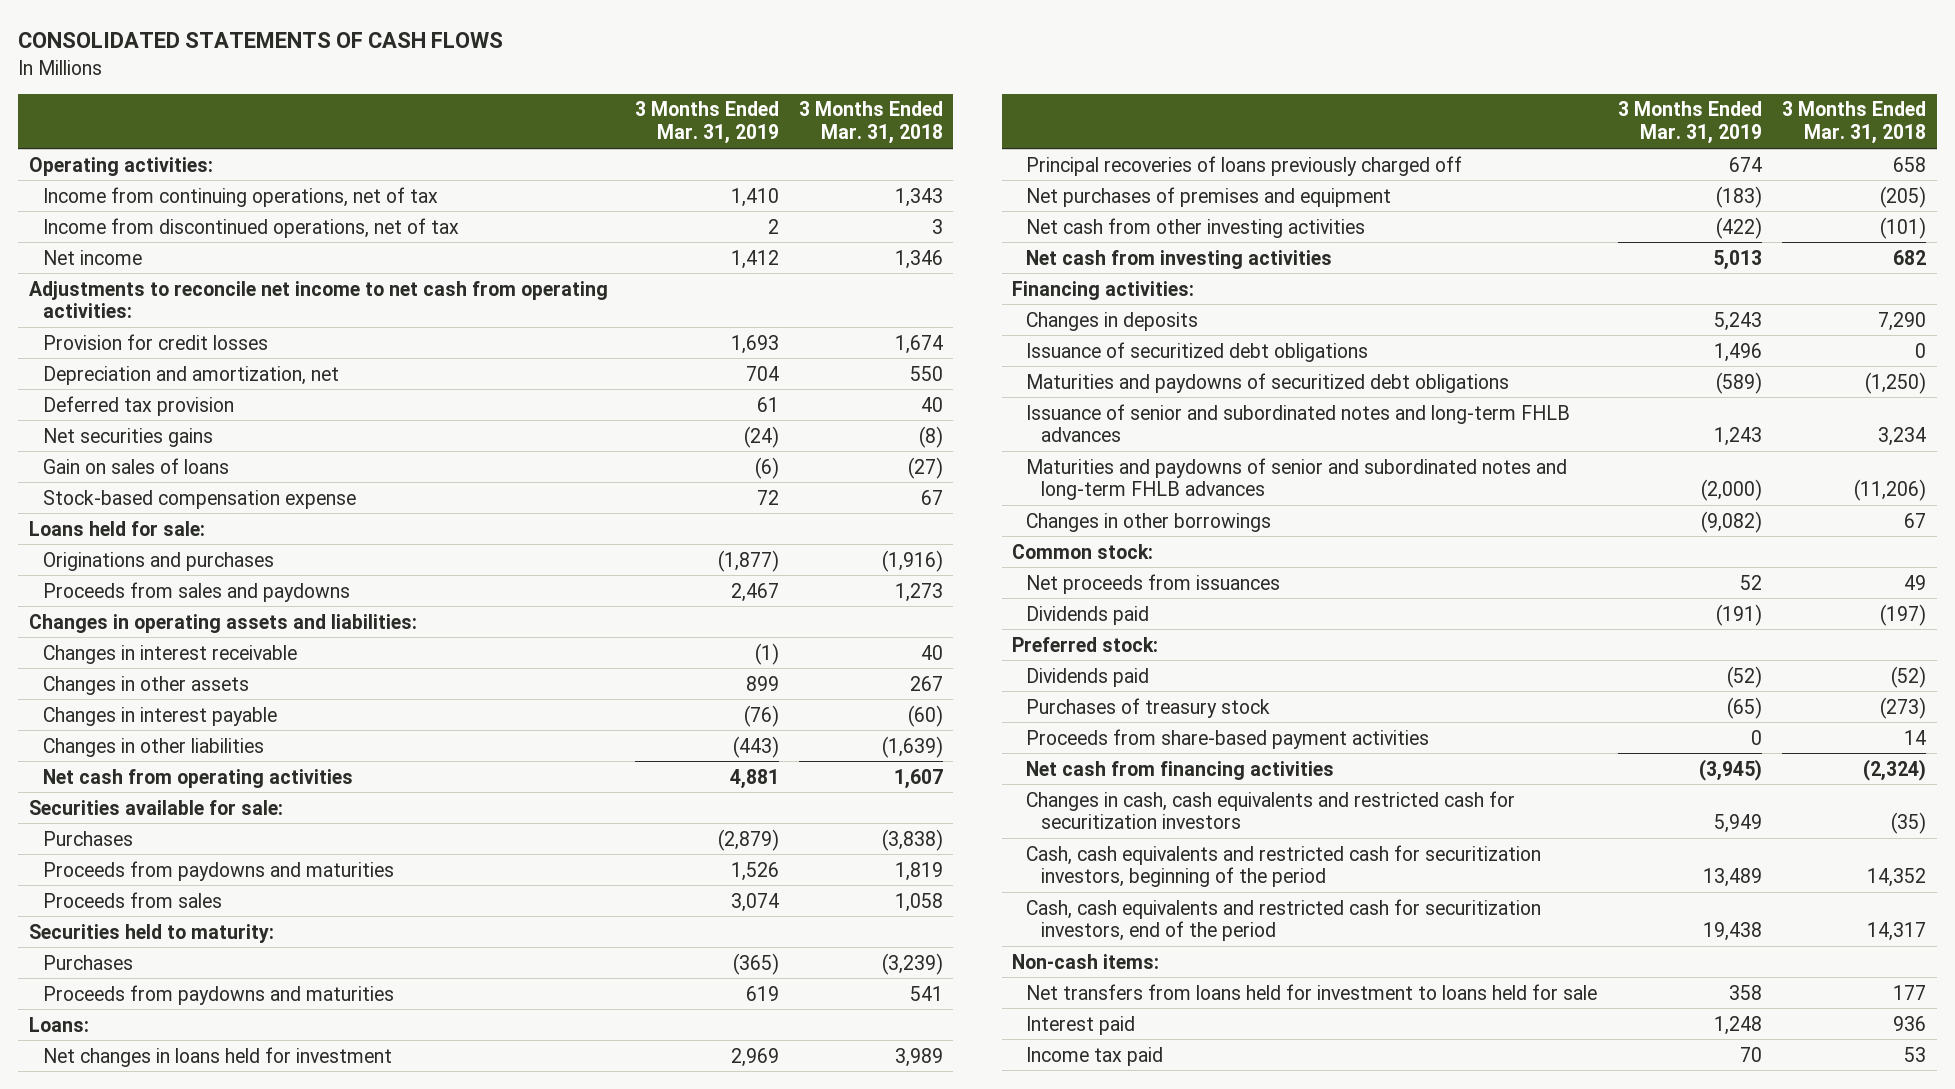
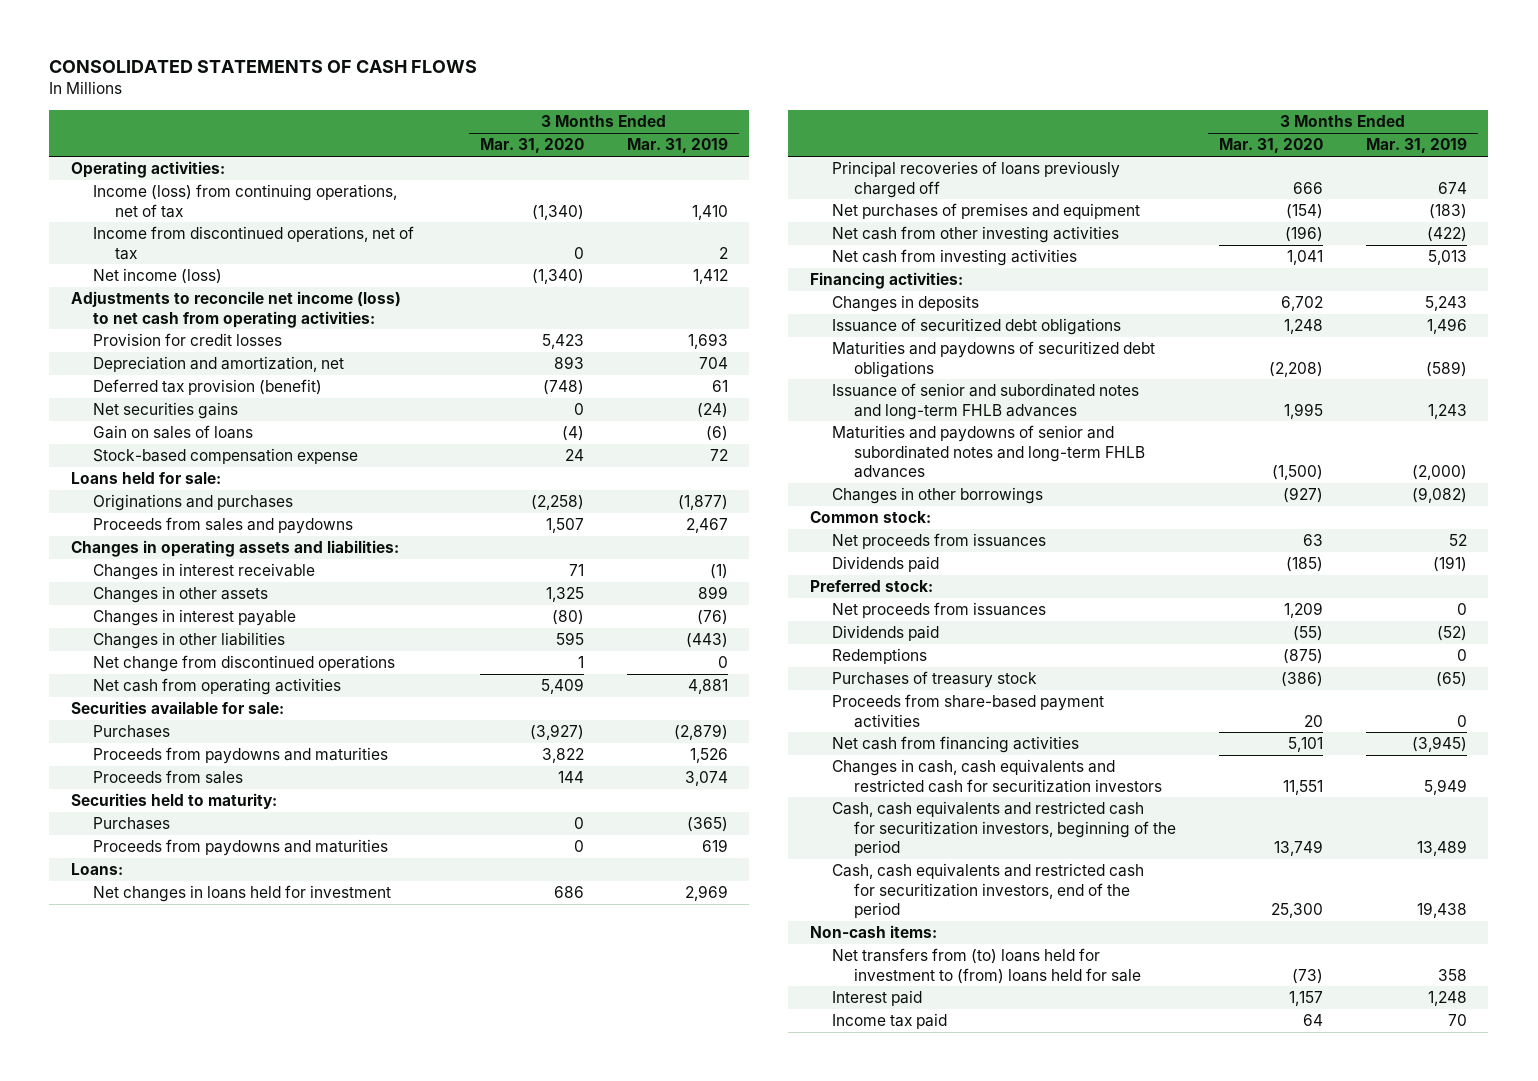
[799,101,944,145] 3 Months Ended Mar. 31, 2018 -> none
none -> [480,138,585,154] Mar. 31, 2020
[43,186,439,207] Income from continuing operations, net of tax -> [93,184,398,218] Income (loss) from continuing operations, net of tax
[43,249,143,265] Net income -> [93,268,223,285] Net income (loss)
[28,280,608,319] Adjustments to reconcile net income to net cash from operating activities: -> [70,291,401,328] Adjustments to reconcile net income (loss) to net cash from operating activities:
[43,395,235,416] Deferred tax provision -> [93,379,323,396] Deferred tax provision (benefit)
none -> [93,655,396,673] Net change from discontinued operations
none -> [831,602,1046,619] Net proceeds from issuances
none -> [831,648,927,665] Redemptions
[1026,983,1598,1000] Net transfers from loans held for investment to loans held for sale -> [831,948,1142,984] Net transfers from (to) loans held for investment to (from) loans held for sale

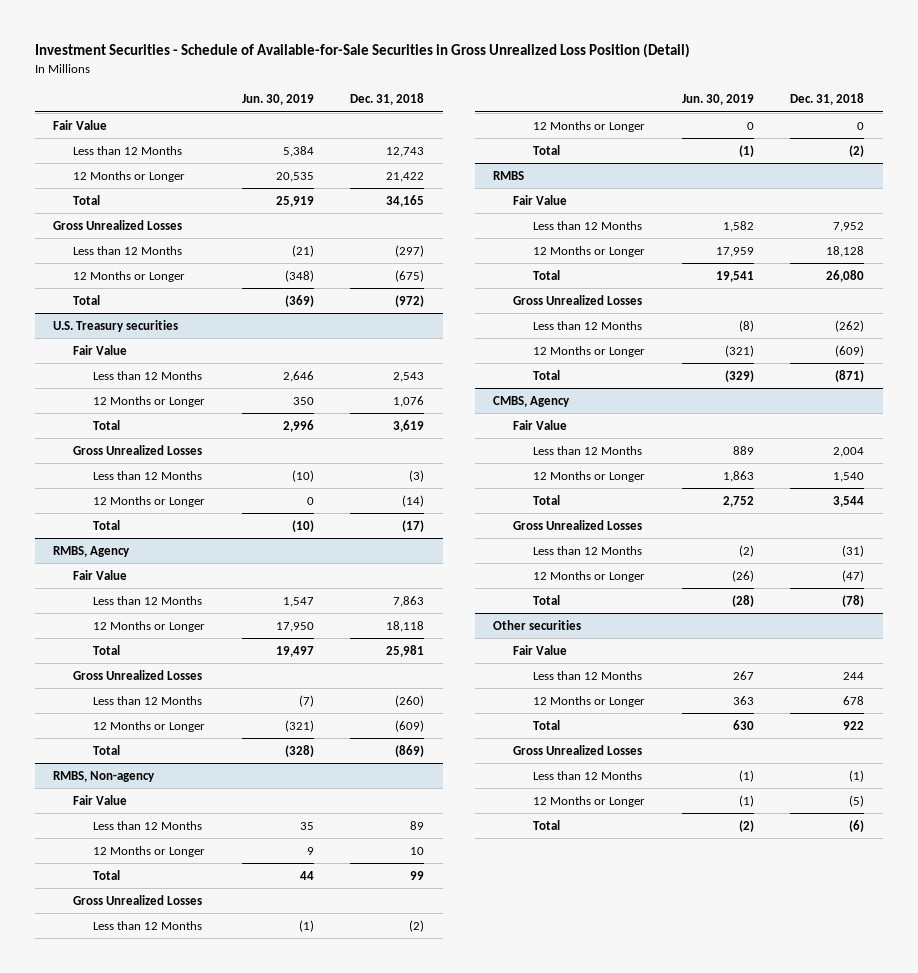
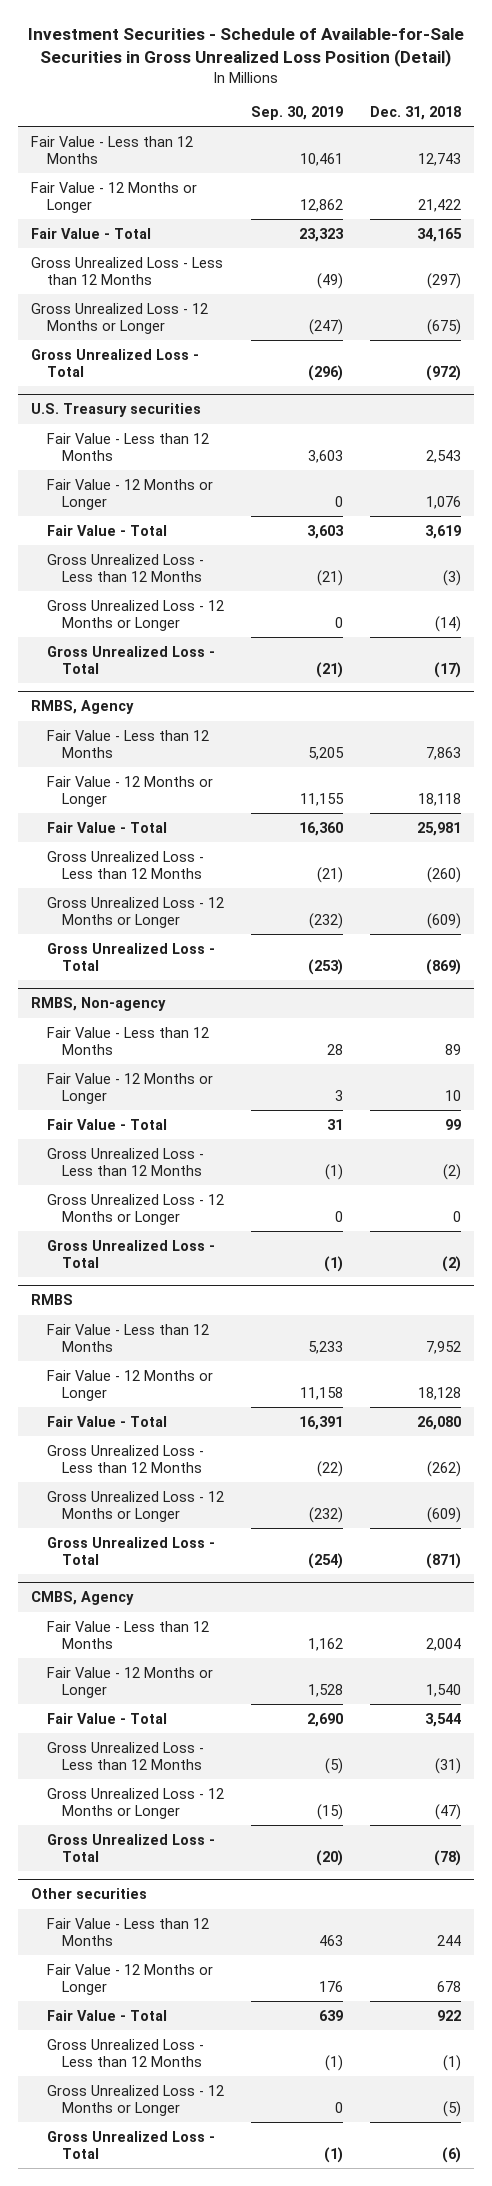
[241,94,314,106] Jun. 30, 2019 -> none
none -> [250,106,343,121] Sep. 30, 2019
[53,119,108,130] Fair Value -> none
[53,219,183,230] Gross Unrealized Losses -> none
[73,145,183,155] Less than 12 Months -> [31,135,194,165] Fair Value - Less than 12 Months
[73,170,186,182] 12 Months or Longer -> [31,181,198,214] Fair Value - 12 Months or Longer
[73,194,101,205] Total -> [31,227,152,239] Fair Value - Total
[73,245,183,255] Less than 12 Months -> [31,256,224,286] Gross Unrealized Loss - Less than 12 Months
[73,270,186,282] 12 Months or Longer -> [31,302,209,335] Gross Unrealized Loss - 12 Months or Longer
[73,294,101,305] Total -> [31,348,200,378] Gross Unrealized Loss - Total
[73,344,128,355] Fair Value -> none
[73,444,203,455] Gross Unrealized Losses -> none
[93,370,203,380] Less than 12 Months -> [46,432,209,462] Fair Value - Less than 12 Months
[93,395,206,407] 12 Months or Longer -> [46,478,213,511] Fair Value - 12 Months or Longer
[93,419,121,430] Total -> [46,524,167,536] Fair Value - Total
[93,470,203,480] Less than 12 Months -> [46,553,204,583] Gross Unrealized Loss - Less than 12 Months
[93,495,206,507] 12 Months or Longer -> [46,599,224,632] Gross Unrealized Loss - 12 Months or Longer
[93,519,121,530] Total -> [46,645,215,675] Gross Unrealized Loss - Total
[73,569,128,580] Fair Value -> none
[73,669,203,680] Gross Unrealized Losses -> none
[93,595,203,605] Less than 12 Months -> [46,729,209,759] Fair Value - Less than 12 Months
[93,620,206,632] 12 Months or Longer -> [46,775,213,808] Fair Value - 12 Months or Longer
[93,644,121,655] Total -> [46,821,167,833] Fair Value - Total
[93,695,203,705] Less than 12 Months -> [46,850,204,880] Gross Unrealized Loss - Less than 12 Months
[93,720,206,732] 12 Months or Longer -> [46,896,224,929] Gross Unrealized Loss - 12 Months or Longer
[93,744,121,755] Total -> [46,942,215,972] Gross Unrealized Loss - Total
[73,794,128,805] Fair Value -> none
[73,894,203,905] Gross Unrealized Losses -> none
[93,820,203,830] Less than 12 Months -> [46,1026,209,1056] Fair Value - Less than 12 Months
[93,845,206,857] 12 Months or Longer -> [46,1072,213,1105] Fair Value - 12 Months or Longer
[93,869,121,880] Total -> [46,1118,167,1130] Fair Value - Total
[93,920,203,930] Less than 12 Months -> [46,1147,204,1177] Gross Unrealized Loss - Less than 12 Months
[533,120,646,132] 12 Months or Longer -> [46,1193,224,1226] Gross Unrealized Loss - 12 Months or Longer
[533,144,561,155] Total -> [46,1239,215,1269] Gross Unrealized Loss - Total
[513,194,568,205] Fair Value -> none
[513,294,643,305] Gross Unrealized Losses -> none
[533,220,643,230] Less than 12 Months -> [46,1323,209,1353] Fair Value - Less than 12 Months
[533,245,646,257] 12 Months or Longer -> [46,1369,213,1402] Fair Value - 12 Months or Longer
[533,269,561,280] Total -> [46,1415,167,1427] Fair Value - Total
[533,320,643,330] Less than 12 Months -> [46,1444,204,1474] Gross Unrealized Loss - Less than 12 Months
[533,345,646,357] 12 Months or Longer -> [46,1490,224,1523] Gross Unrealized Loss - 12 Months or Longer
[533,369,561,380] Total -> [46,1536,215,1566] Gross Unrealized Loss - Total
[513,419,568,430] Fair Value -> none
[513,519,643,530] Gross Unrealized Losses -> none
[533,445,643,455] Less than 12 Months -> [46,1620,209,1650] Fair Value - Less than 12 Months
[533,470,646,482] 12 Months or Longer -> [46,1666,213,1699] Fair Value - 12 Months or Longer
[533,494,561,505] Total -> [46,1712,167,1724] Fair Value - Total
[533,545,643,555] Less than 12 Months -> [46,1741,204,1771] Gross Unrealized Loss - Less than 12 Months
[533,570,646,582] 12 Months or Longer -> [46,1787,224,1820] Gross Unrealized Loss - 12 Months or Longer
[533,594,561,605] Total -> [46,1833,215,1863] Gross Unrealized Loss - Total
[513,644,568,655] Fair Value -> none
[513,744,643,755] Gross Unrealized Losses -> none
[533,670,643,680] Less than 12 Months -> [46,1917,209,1947] Fair Value - Less than 12 Months
[533,695,646,707] 12 Months or Longer -> [46,1963,213,1996] Fair Value - 12 Months or Longer
[533,719,561,730] Total -> [46,2009,167,2021] Fair Value - Total
[533,770,643,780] Less than 12 Months -> [46,2038,204,2068] Gross Unrealized Loss - Less than 12 Months
[533,795,646,807] 12 Months or Longer -> [46,2084,224,2117] Gross Unrealized Loss - 12 Months or Longer
[533,819,561,830] Total -> [46,2130,215,2160] Gross Unrealized Loss - Total

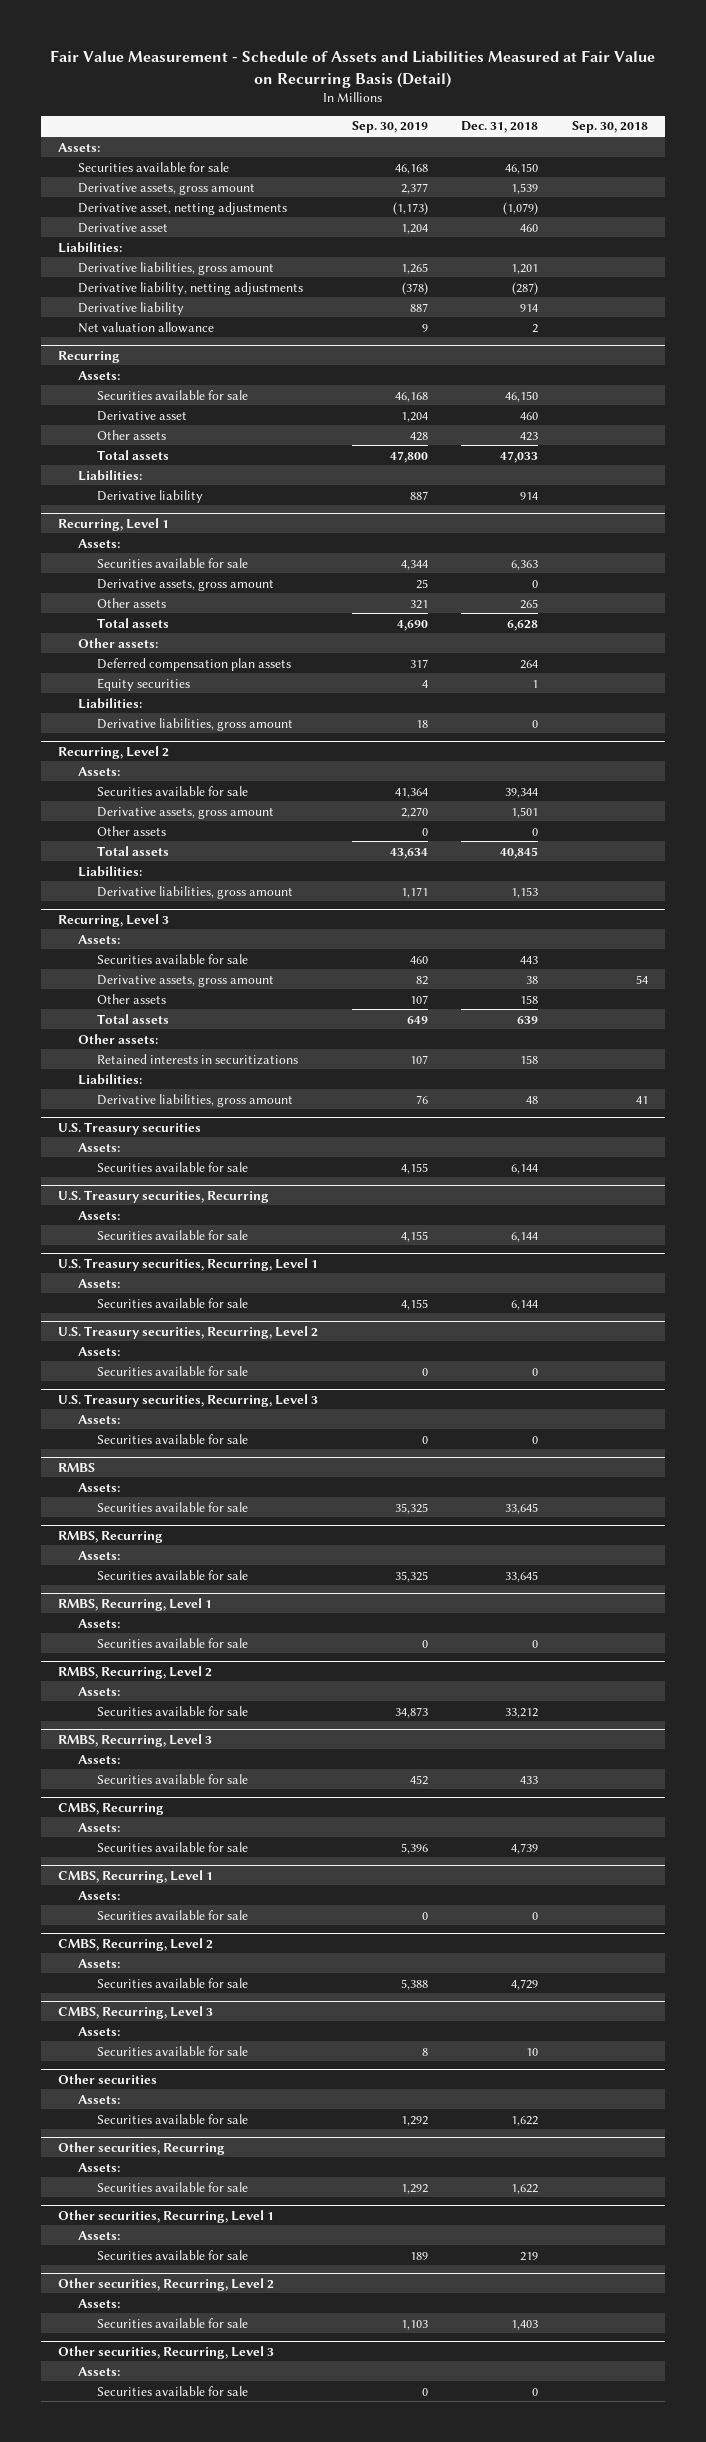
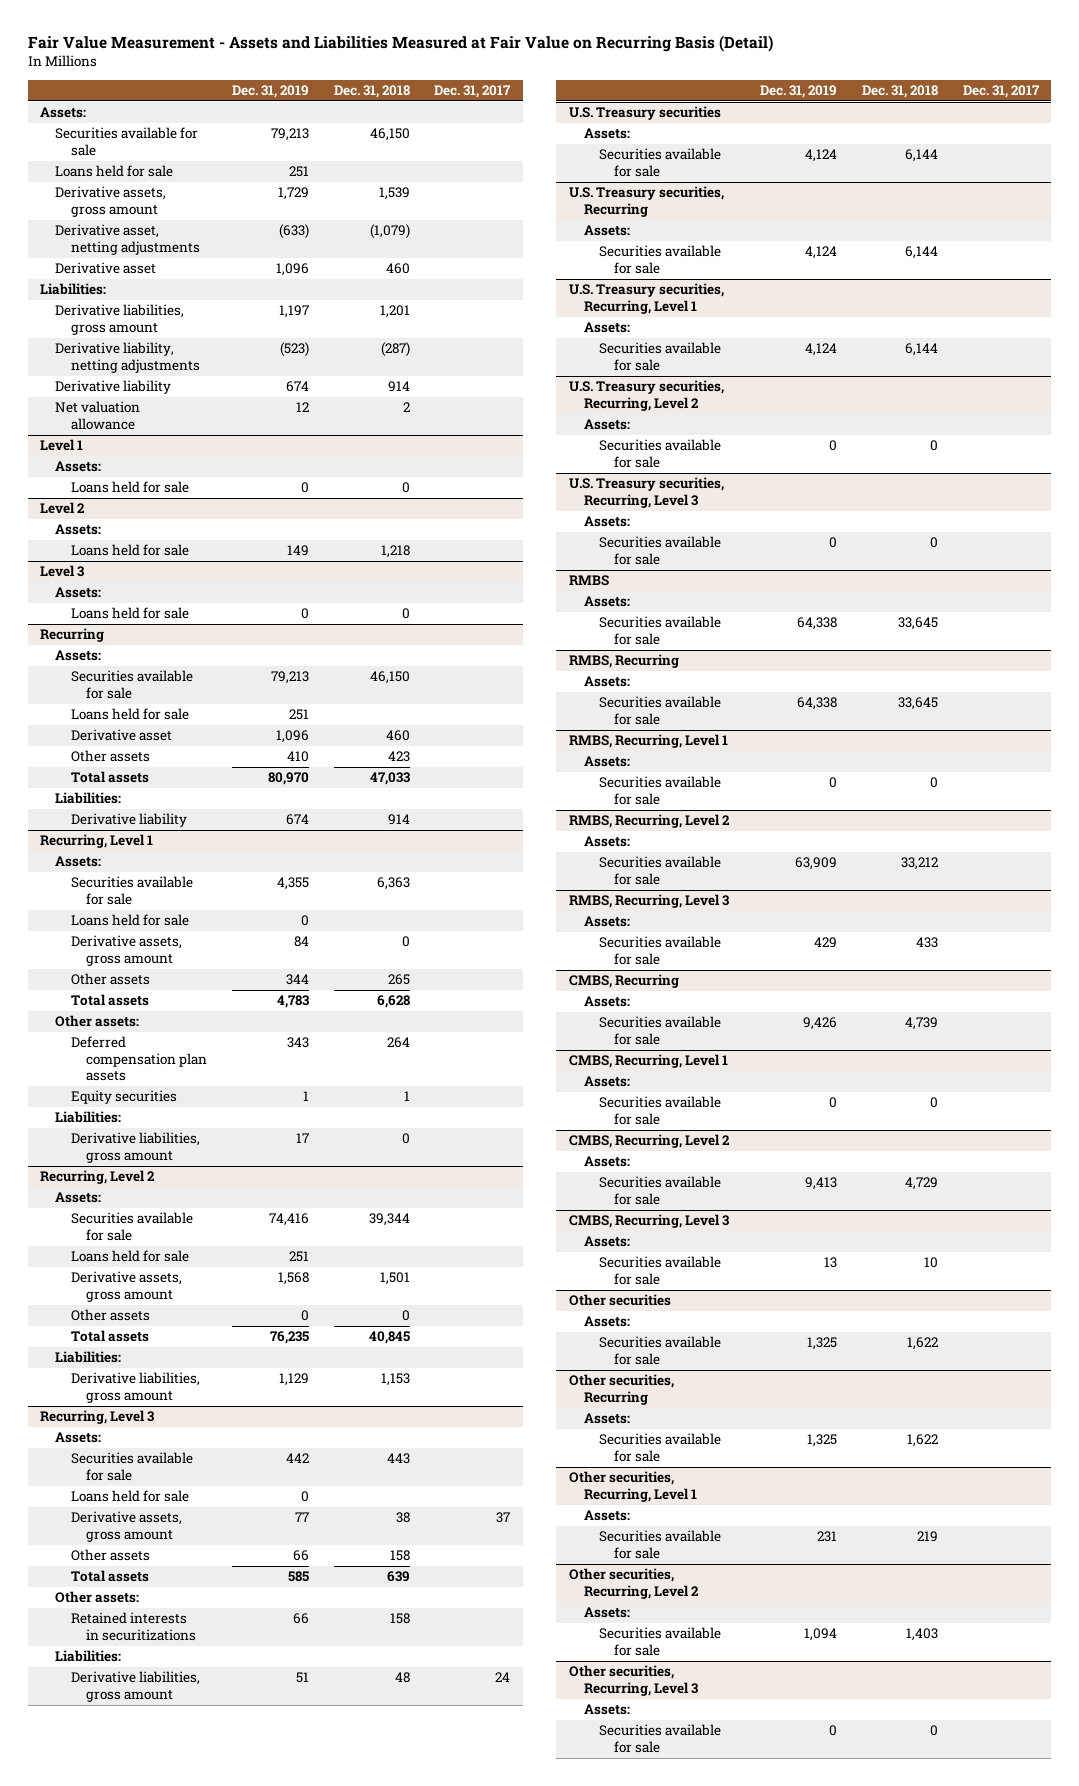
[49,50,655,88] Fair Value Measurement - Schedule of Assets and Liabilities Measured at Fair Value on Recurring Basis (Detail) -> [27,35,773,53] Fair Value Measurement - Assets and Liabilities Measured at Fair Value on Recurring Basis (Detail)
[351,121,428,134] Sep. 30, 2019 -> none
[571,121,648,134] Sep. 30, 2018 -> none
none -> [231,84,309,98] Dec. 31, 2019
none -> [434,84,512,98] Dec. 31, 2017
none -> [55,165,174,178] Loans held for sale
none -> [40,439,84,452] Level 1
none -> [55,461,102,473] Assets:
none -> [70,481,189,494] Loans held for sale
none -> [40,502,86,515] Level 2
none -> [55,524,102,536] Assets:
none -> [70,544,189,557] Loans held for sale
none -> [40,565,85,578] Level 3
none -> [55,587,102,599] Assets:
none -> [70,607,189,620] Loans held for sale
none -> [70,708,189,721] Loans held for sale
none -> [70,914,189,927] Loans held for sale
none -> [70,1250,189,1263] Loans held for sale
none -> [70,1490,189,1503] Loans held for sale

